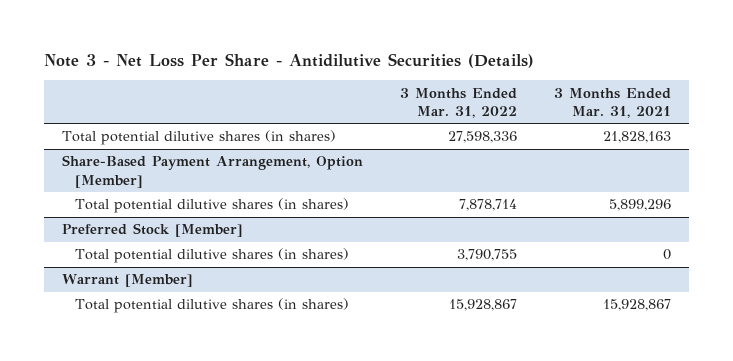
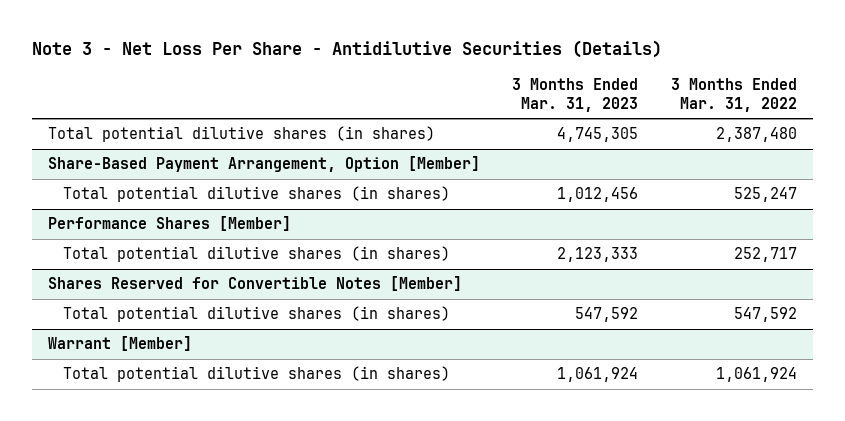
[553,87,671,119] 3 Months Ended Mar. 31, 2021 -> none
none -> [512,78,639,112] 3 Months Ended Mar. 31, 2023
[447,131,517,144] 27,598,336 -> [715,127,797,143] 2,387,480
[62,223,244,238] Preferred Stock [Member] -> none
[458,199,517,212] 7,878,714 -> [733,187,797,203] 525,247
none -> [48,216,292,232] Performance Shares [Member]
[456,249,517,262] 3,790,755 -> [733,247,797,263] 252,717
none -> [48,276,463,292] Shares Reserved for Convertible Notes [Member]
none -> [63,306,451,323] Total potential dilutive shares (in shares)
[448,299,517,312] 15,928,867 -> [715,367,797,383] 1,061,924

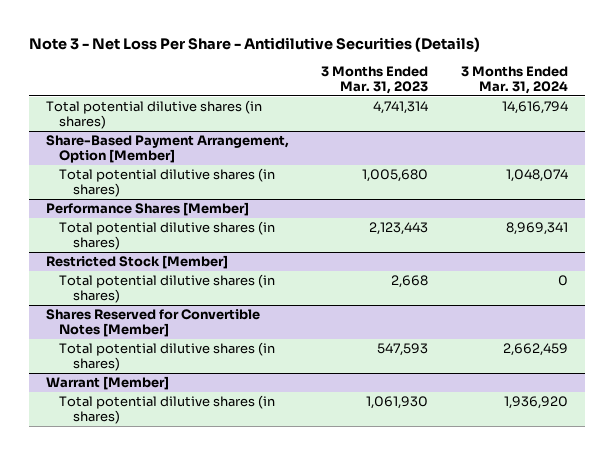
[670,78,797,112] 3 Months Ended Mar. 31, 2022 -> none
none -> [461,65,569,94] 3 Months Ended Mar. 31, 2024
[557,127,639,143] 4,745,305 -> [373,101,429,115] 4,741,314
[557,187,639,203] 1,012,456 -> [362,169,429,183] 1,005,680
[557,247,639,263] 2,123,333 -> [369,222,429,236] 2,123,443
none -> [45,255,228,270] Restricted Stock [Member]
none -> [59,274,276,304] Total potential dilutive shares (in shares)
[575,307,639,323] 547,592 -> [377,343,429,357] 547,593
[557,367,639,383] 1,061,924 -> [366,396,429,410] 1,061,930

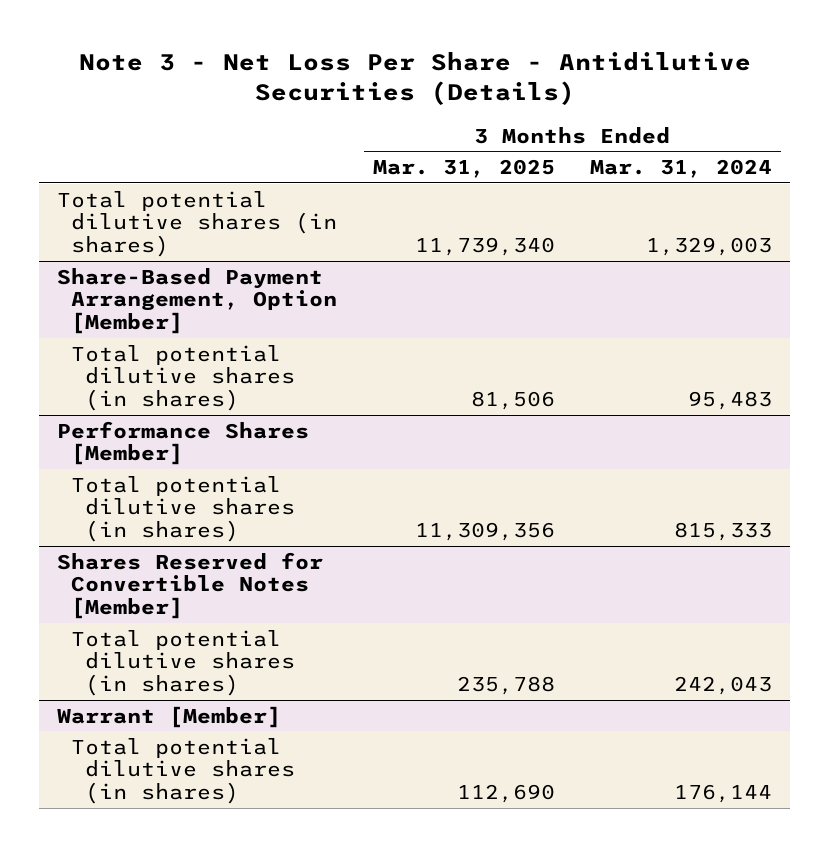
[321,65,429,94] 3 Months Ended Mar. 31, 2023 -> none
none -> [372,158,555,178] Mar. 31, 2025
[502,101,569,115] 14,616,794 -> [646,237,773,257] 1,329,003
[506,169,569,183] 1,048,074 -> [688,391,773,411] 95,483
[45,255,228,270] Restricted Stock [Member] -> none
[59,274,276,304] Total potential dilutive shares (in shares) -> none
[506,222,569,236] 8,969,341 -> [674,522,773,542] 815,333
[503,343,569,357] 2,662,459 -> [674,676,773,696] 242,043
[504,396,569,410] 1,936,920 -> [674,784,773,804] 176,144

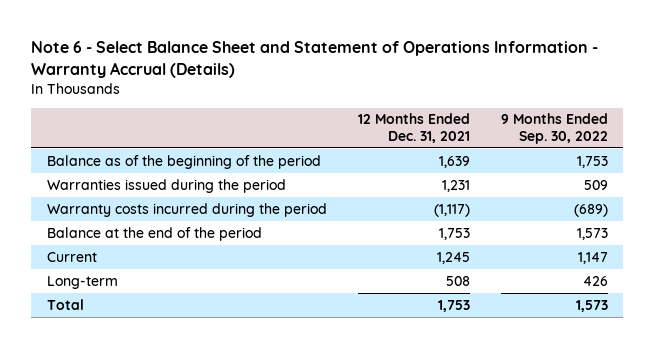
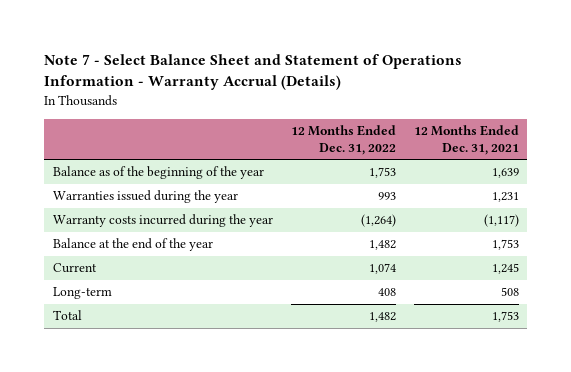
[31,40,599,78] Note 6 - Select Balance Sheet and Statement of Operations Information - Warranty Accrual (Details) -> [44,54,463,91] Note 7 - Select Balance Sheet and Statement of Operations Information - Warranty Accrual (Details)
[500,113,608,144] 9 Months Ended Sep. 30, 2022 -> none
none -> [290,124,396,155] 12 Months Ended Dec. 31, 2022
[46,154,321,169] Balance as of the beginning of the period -> [52,166,264,180] Balance as of the beginning of the year
[46,178,286,193] Warranties issued during the period -> [52,190,238,204] Warranties issued during the year
[46,202,327,217] Warranty costs incurred during the period -> [52,214,273,228] Warranty costs incurred during the year
[46,226,262,241] Balance at the end of the period -> [52,238,213,252] Balance at the end of the year

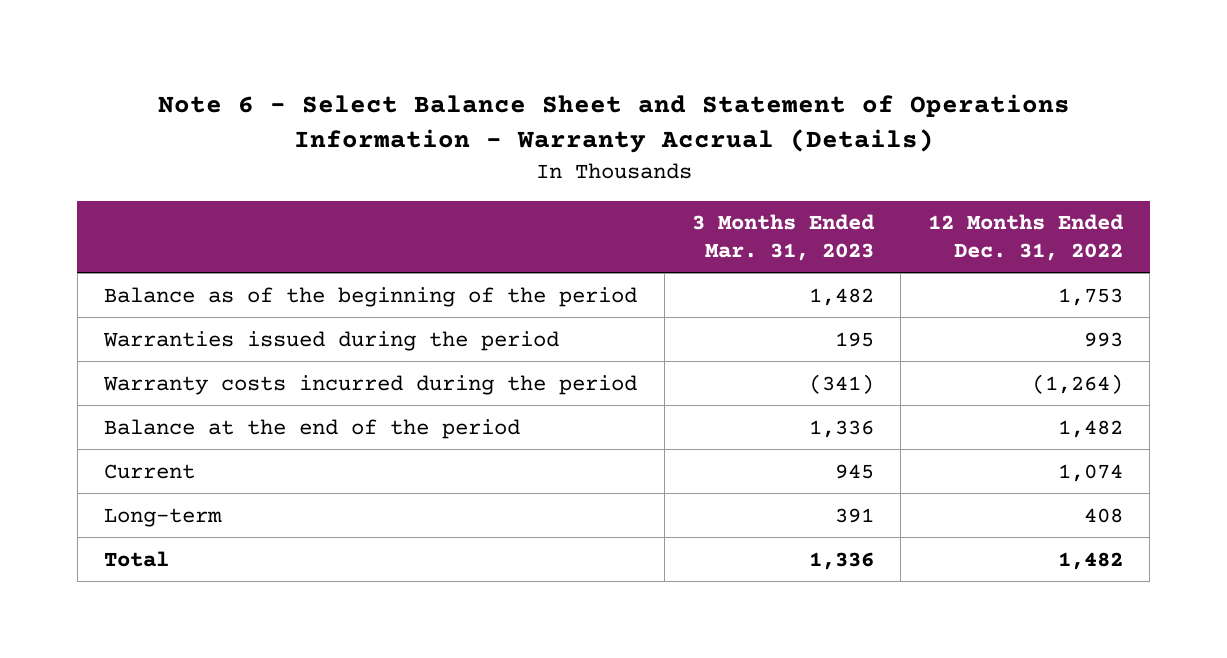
[44,54,463,91] Note 7 - Select Balance Sheet and Statement of Operations Information - Warranty Accrual (Details) -> [157,94,1070,154] Note 6 - Select Balance Sheet and Statement of Operations Information - Warranty Accrual (Details)
[413,124,519,155] 12 Months Ended Dec. 31, 2021 -> none
none -> [691,214,875,261] 3 Months Ended Mar. 31, 2023
[52,166,264,180] Balance as of the beginning of the year -> [104,286,638,307] Balance as of the beginning of the period
[52,190,238,204] Warranties issued during the year -> [103,330,560,351] Warranties issued during the period
[52,214,273,228] Warranty costs incurred during the year -> [103,374,638,395] Warranty costs incurred during the period
[52,238,213,252] Balance at the end of the year -> [104,418,521,439] Balance at the end of the period

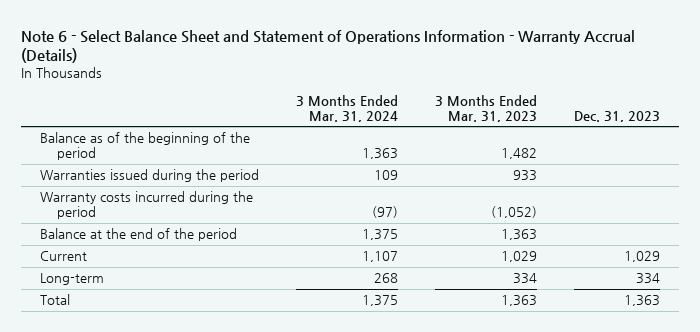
[927,214,1124,261] 12 Months Ended Dec. 31, 2022 -> none
none -> [295,95,398,123] 3 Months Ended Mar. 31, 2024
none -> [574,111,661,123] Dec. 31, 2023
[834,331,874,347] 195 -> [513,170,538,182] 933
[808,373,874,394] (341) -> [491,206,538,219] (1,052)
[808,419,874,438] 1,336 -> [501,229,538,241] 1,363
[834,463,874,479] 945 -> [501,251,538,263] 1,029
[834,507,874,523] 391 -> [513,273,538,285] 334
[808,551,874,570] 1,336 -> [501,295,538,307] 1,363

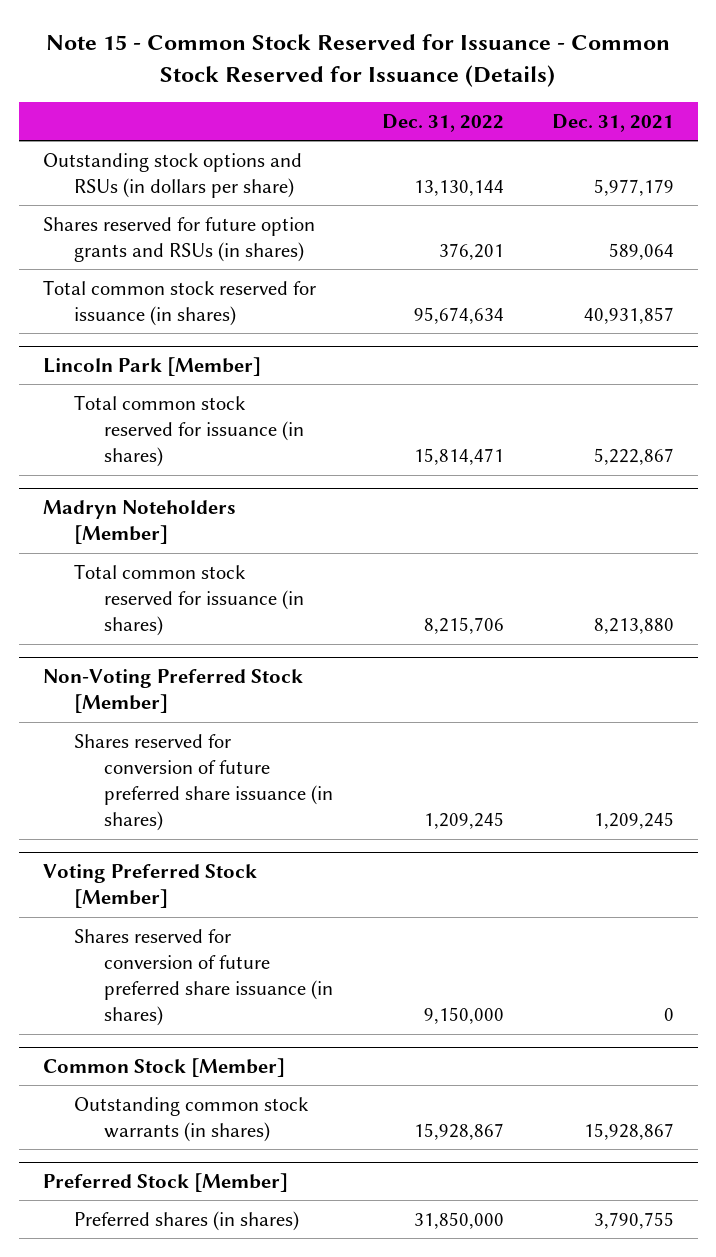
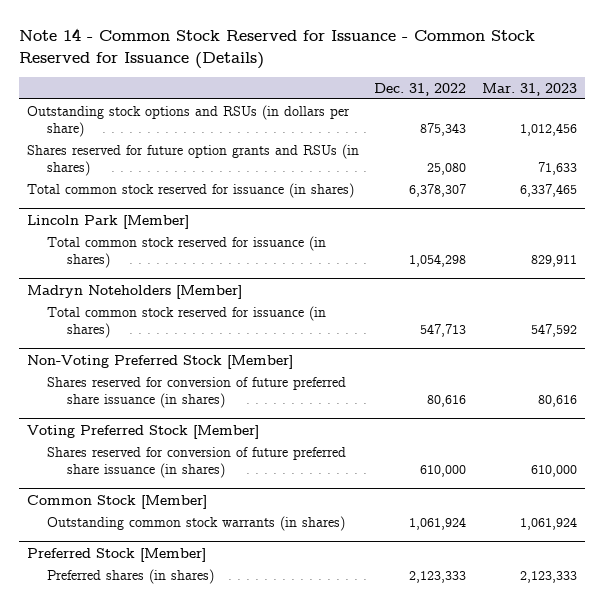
[46,34,671,87] Note 15 - Common Stock Reserved for Issuance - Common Stock Reserved for Issuance (Details) -> [19,28,536,69] Note 14 - Common Stock Reserved for Issuance - Common Stock Reserved for Issuance (Details)
[551,113,674,132] Dec. 31, 2021 -> none
none -> [482,82,578,96] Mar. 31, 2023
[413,179,504,196] 13,130,144 -> [420,123,467,137] 875,343
[438,242,504,260] 376,201 -> [427,163,467,176] 25,080
[413,306,504,324] 95,674,634 -> [409,183,467,197] 6,378,307
[413,448,504,466] 15,814,471 -> [409,254,467,268] 1,054,298
[423,617,504,635] 8,215,706 -> [420,324,467,338] 547,713
[423,812,504,830] 1,209,245 -> [427,395,467,408] 80,616
[423,1007,504,1025] 9,150,000 -> [420,465,467,478] 610,000
[413,1122,504,1140] 15,928,867 -> [409,516,467,530] 1,061,924
[413,1211,504,1229] 31,850,000 -> [409,570,467,583] 2,123,333

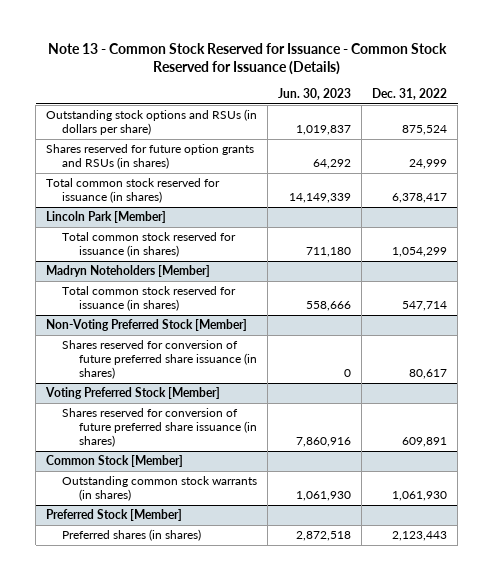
[19,28,536,69] Note 14 - Common Stock Reserved for Issuance - Common Stock Reserved for Issuance (Details) -> [47,42,447,75] Note 13 - Common Stock Reserved for Issuance - Common Stock Reserved for Issuance (Details)
[482,82,578,96] Mar. 31, 2023 -> none
none -> [278,87,352,100] Jun. 30, 2023
[420,123,467,137] 875,343 -> [402,125,448,136] 875,524
[427,163,467,176] 25,080 -> [409,159,448,170] 24,999
[409,183,467,197] 6,378,307 -> [392,193,448,204] 6,378,417
[409,254,467,268] 1,054,298 -> [392,247,448,258] 1,054,299
[420,324,467,338] 547,713 -> [402,301,448,312] 547,714
[427,395,467,408] 80,616 -> [409,369,448,380] 80,617
[420,465,467,478] 610,000 -> [402,437,448,448] 609,891
[409,516,467,530] 1,061,924 -> [392,491,448,502] 1,061,930
[409,570,467,583] 2,123,333 -> [392,531,448,542] 2,123,443

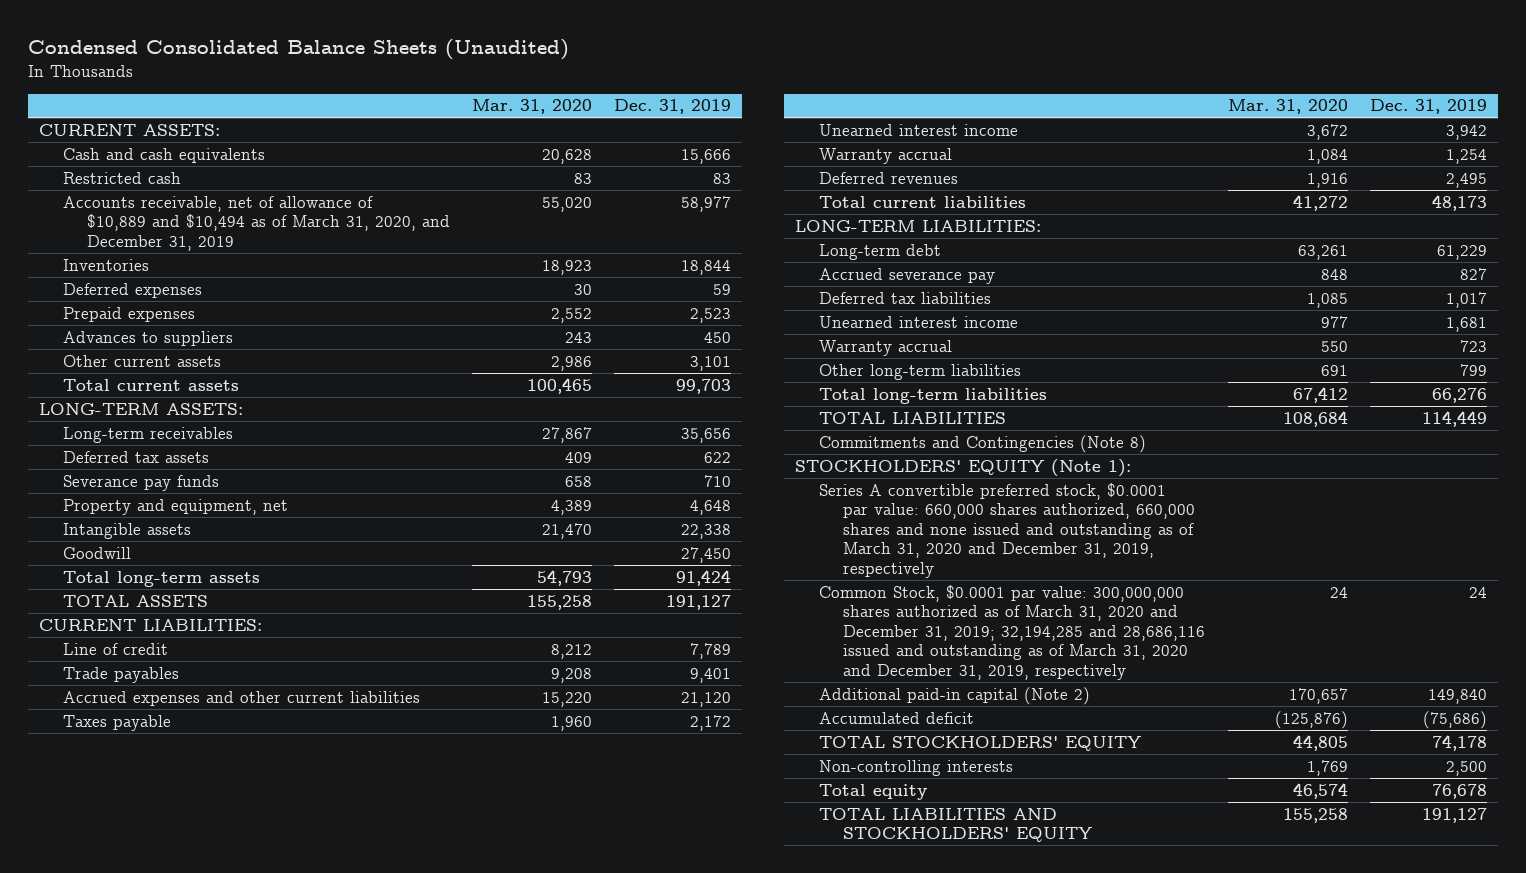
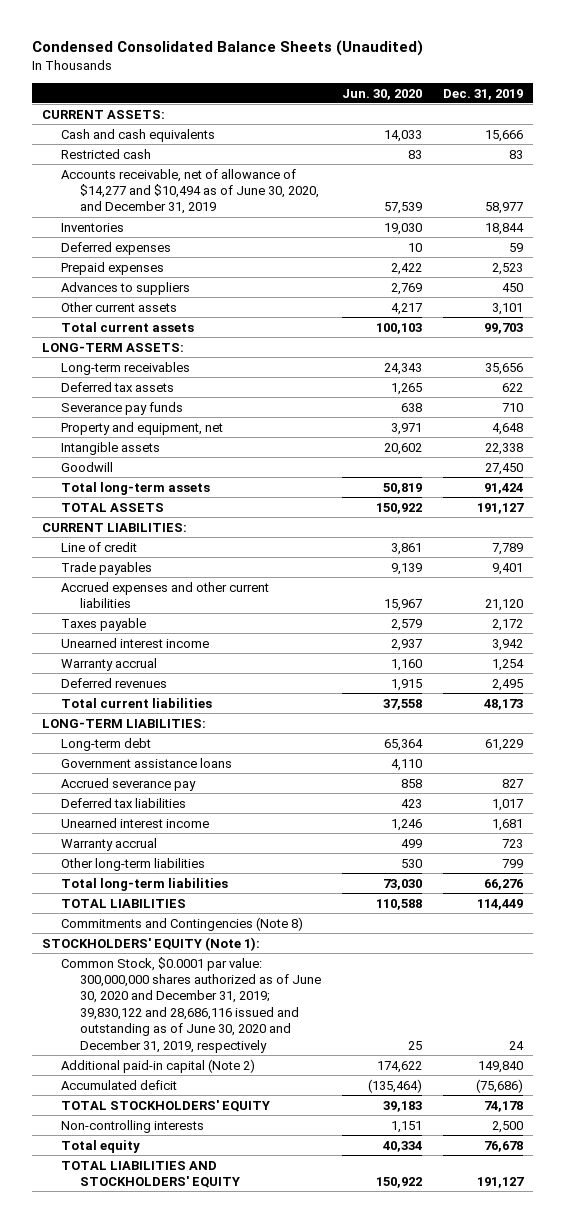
[472,99,593,115] Mar. 31, 2020 -> none
none -> [342,88,423,100] Jun. 30, 2020
[63,195,451,251] Accounts receivable, net of allowance of $10,889 and $10,494 as of March 31, 2020, and December 31, 2019 -> [61,168,320,215] Accounts receivable, net of allowance of $14,277 and $10,494 as of June 30, 2020, and December 31, 2019
none -> [61,757,233,768] Government assistance loans
[819,482,1195,578] Series A convertible preferred stock, $0.0001 par value: 660,000 shares authorized, 660,000 shares and none issued and outstanding as of March 31, 2020 and December 31, 2019, respectively -> none
[819,584,1205,680] Common Stock, $0.0001 par value: 300,000,000 shares authorized as of March 31, 2020 and December 31, 2019; 32,194,285 and 28,686,116 issued and outstanding as of March 31, 2020 and December 31, 2019, respectively -> [61,956,322,1053] Common Stock, $0.0001 par value: 300,000,000 shares authorized as of June 30, 2020 and December 31, 2019; 39,830,122 and 28,686,116 issued and outstanding as of June 30, 2020 and December 31, 2019, respectively

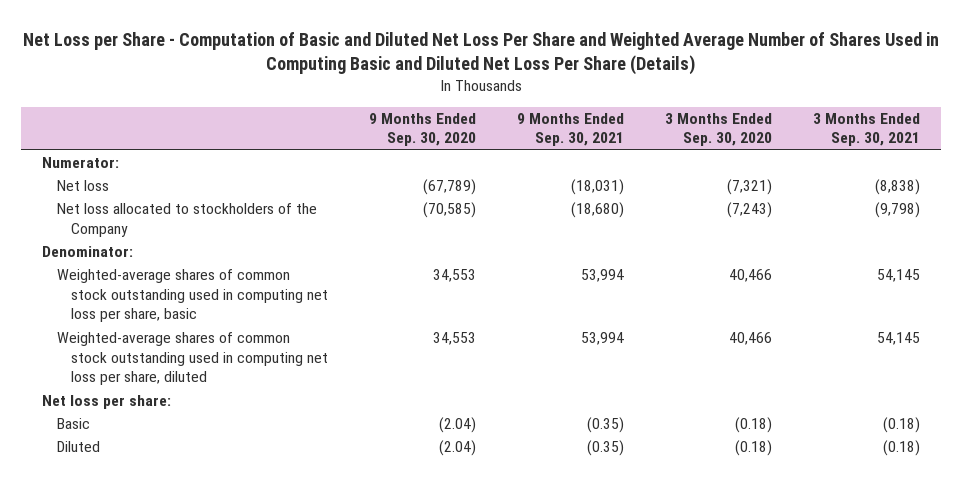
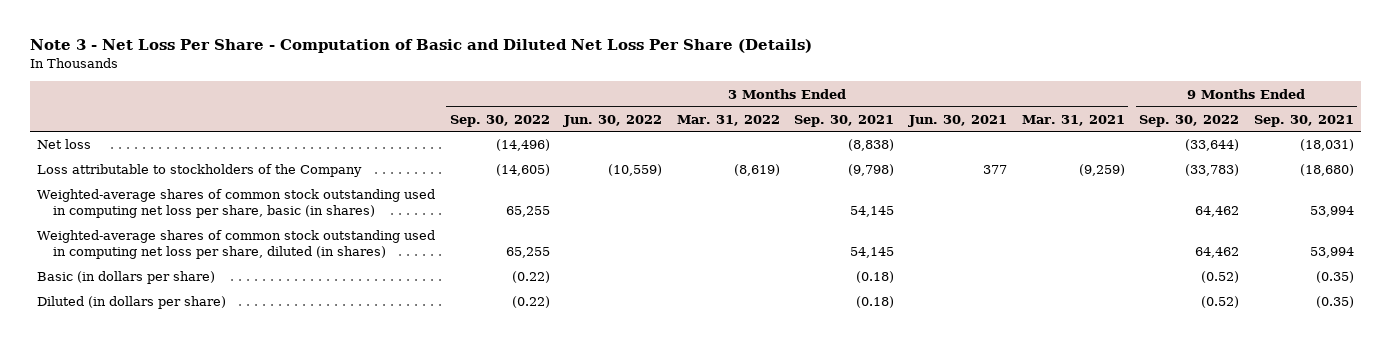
[23,31,940,75] Net Loss per Share - Computation of Basic and Diluted Net Loss Per Share and Weighted Average Number of Shares Used in Computing Basic and Diluted Net Loss Per Share (Details) -> [29,39,812,54] Note 3 - Net Loss Per Share - Computation of Basic and Diluted Net Loss Per Share (Details)
[369,112,477,147] 9 Months Ended Sep. 30, 2020 -> none
[665,112,773,147] 3 Months Ended Sep. 30, 2020 -> none
none -> [449,114,550,127] Sep. 30, 2022
none -> [563,114,663,127] Jun. 30, 2022
none -> [676,114,780,126] Mar. 31, 2022
none -> [908,114,1008,127] Jun. 30, 2021
none -> [1021,114,1125,126] Mar. 31, 2021
none -> [1139,114,1240,127] Sep. 30, 2022
[41,157,119,169] Numerator: -> none
[41,246,133,258] Denominator: -> none
[41,395,171,410] Net loss per share: -> none
[56,203,317,237] Net loss allocated to stockholders of the Company -> [37,164,363,178] Loss attributable to stockholders of the Company
[56,269,329,323] Weighted-average shares of common stock outstanding used in computing net loss per share, basic -> [37,189,436,219] Weighted-average shares of common stock outstanding used in computing net loss per share, basic (in shares)
[56,332,329,386] Weighted-average shares of common stock outstanding used in computing net loss per share, diluted -> [37,230,436,260] Weighted-average shares of common stock outstanding used in computing net loss per share, diluted (in shares)
[56,418,90,430] Basic -> [37,271,216,285] Basic (in dollars per share)
[56,441,100,453] Diluted -> [37,296,227,310] Diluted (in dollars per share)

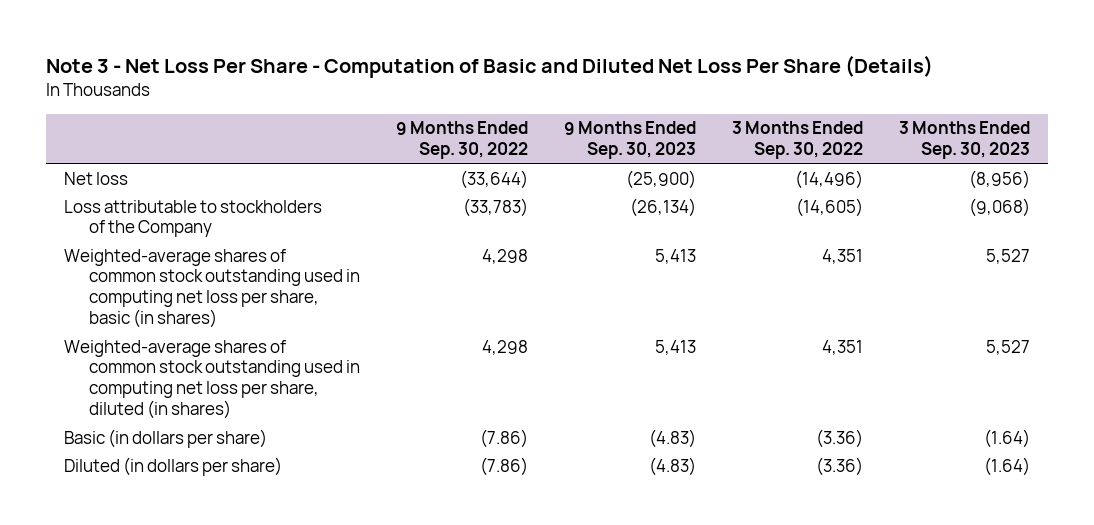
[563,114,663,127] Jun. 30, 2022 -> none
[676,114,780,126] Mar. 31, 2022 -> none
[794,114,895,127] Sep. 30, 2021 -> none
[908,114,1008,127] Jun. 30, 2021 -> none
[1021,114,1125,126] Mar. 31, 2021 -> none
[1253,114,1354,127] Sep. 30, 2021 -> none
none -> [563,121,696,160] 9 Months Ended Sep. 30, 2023
none -> [898,121,1030,160] 3 Months Ended Sep. 30, 2023
[505,206,550,218] 65,255 -> [821,248,863,264] 4,351
[1195,206,1240,218] 64,462 -> [481,248,528,264] 4,298
[505,247,550,259] 65,255 -> [821,339,863,355] 4,351
[1195,247,1240,259] 64,462 -> [481,339,528,355] 4,298
[511,271,550,284] (0.22) -> [815,428,863,448] (3.36)
[1201,271,1240,284] (0.52) -> [479,428,528,448] (7.86)
[511,296,550,309] (0.22) -> [815,456,863,476] (3.36)
[1201,296,1240,309] (0.52) -> [479,456,528,476] (7.86)

